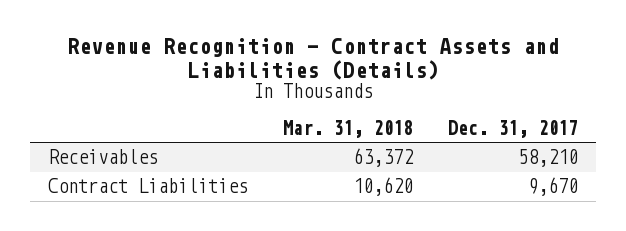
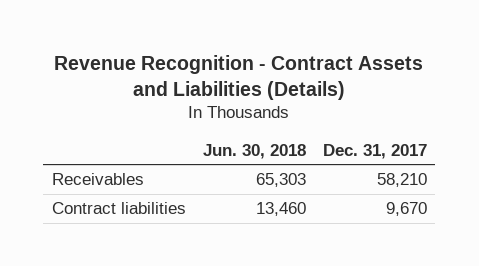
[283,119,414,138] Mar. 31, 2018 -> none
none -> [202,143,306,159] Jun. 30, 2018
[47,178,248,194] Contract Liabilities -> [51,202,186,215] Contract liabilities

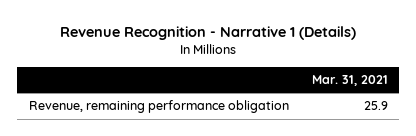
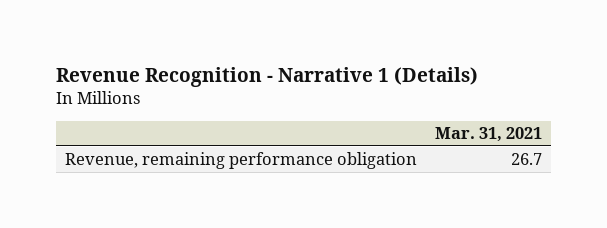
[363,101,388,111] 25.9 -> [510,153,542,166] 26.7

